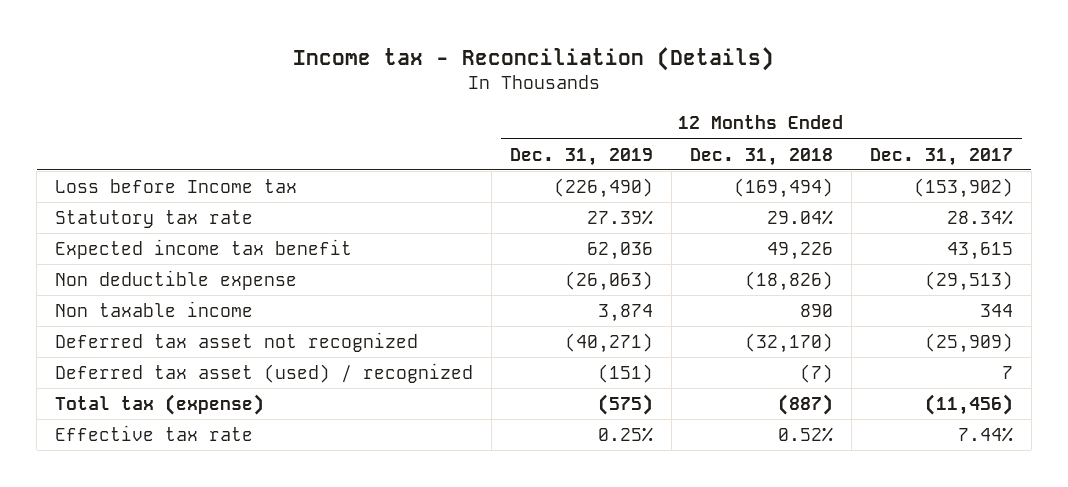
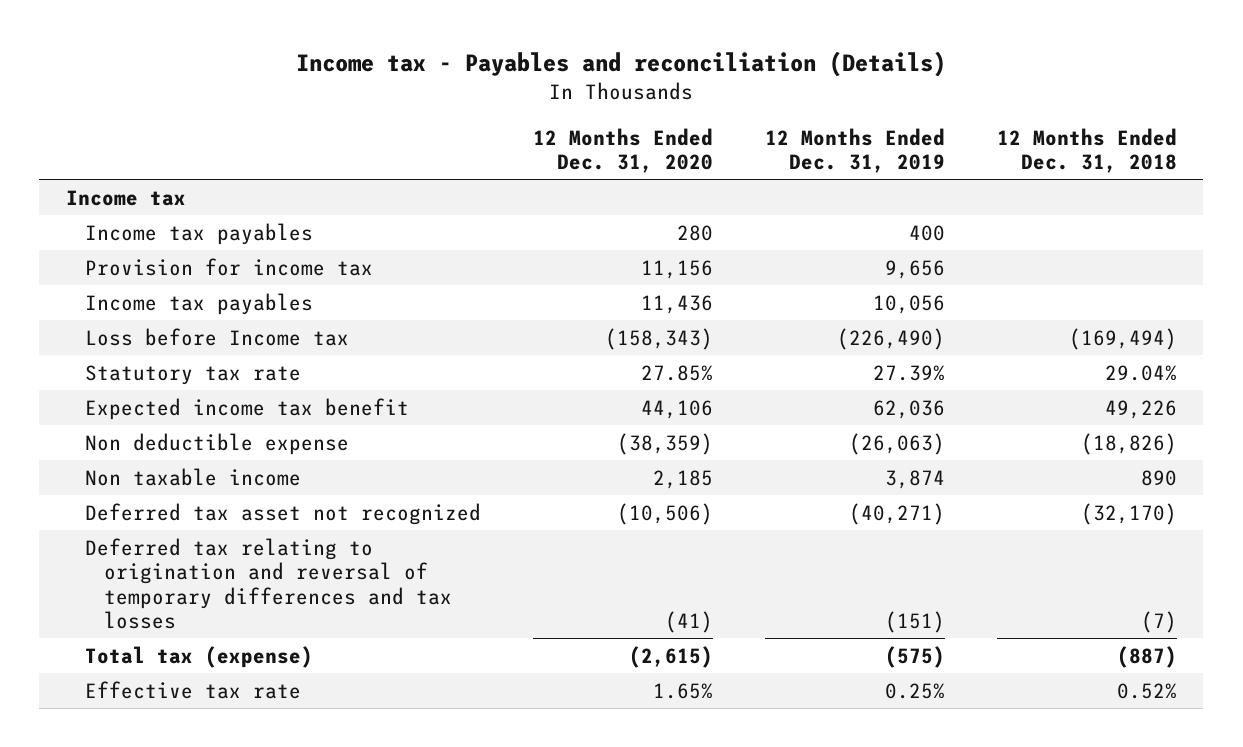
[292,46,774,71] Income tax - Reconciliation (Details) -> [296,51,947,78] Income tax - Payables and reconciliation (Details)
[869,147,1013,166] Dec. 31, 2017 -> none
none -> [532,127,713,174] 12 Months Ended Dec. 31, 2020
none -> [65,189,186,206] Income tax
none -> [84,222,313,245] Income tax payables
none -> [84,257,373,276] Provision for income tax
none -> [84,292,313,315] Income tax payables
[55,362,474,383] Deferred tax asset (used) / recognized -> [84,537,452,629] Deferred tax relating to origination and reversal of temporary differences and tax losses

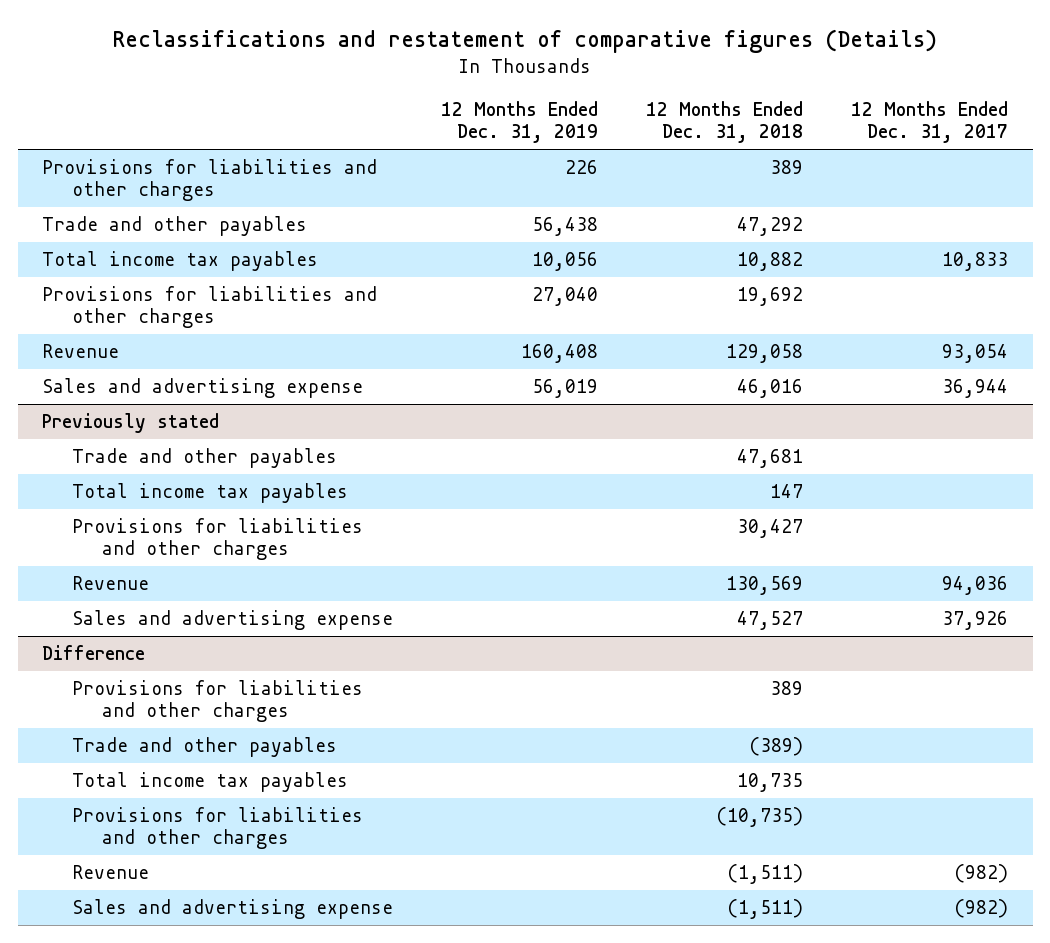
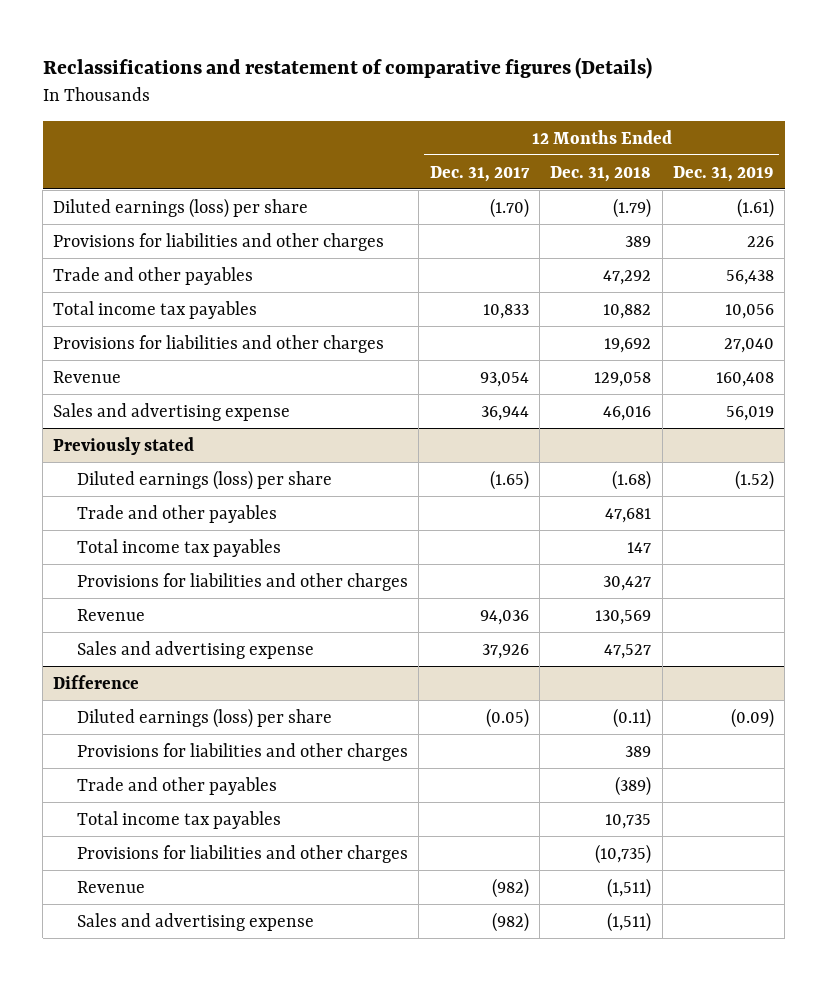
none -> [53,197,309,218] Diluted earnings (loss) per share
none -> [77,469,333,490] Diluted earnings (loss) per share
none -> [77,707,333,728] Diluted earnings (loss) per share

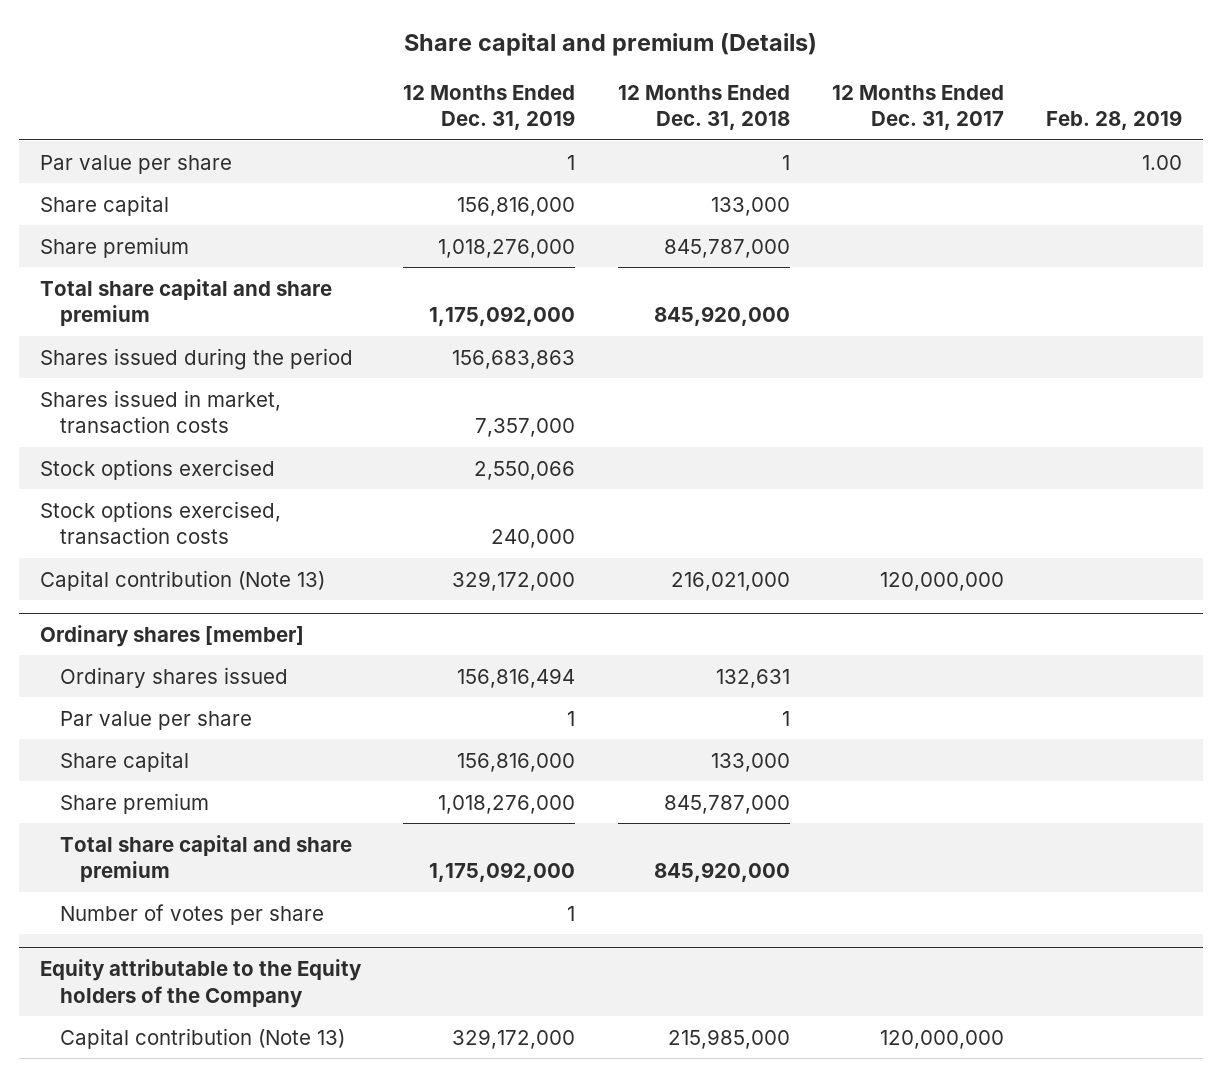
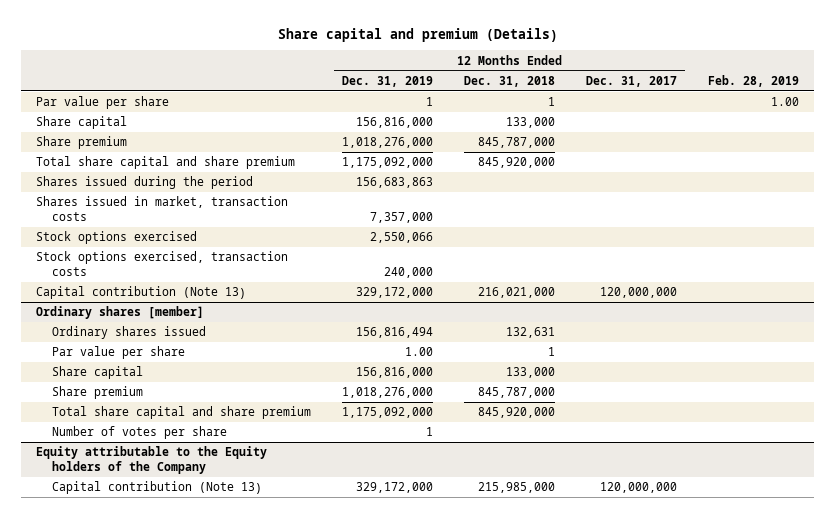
[567,710,576,726] 1 -> [405,347,434,357] 1.00

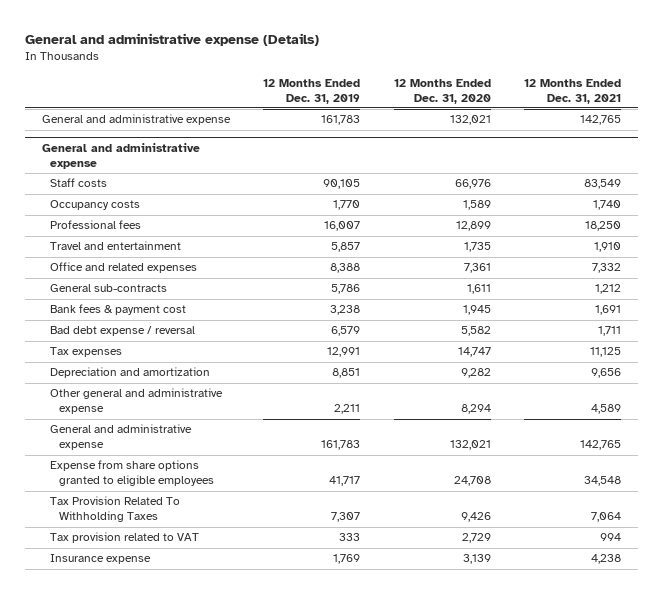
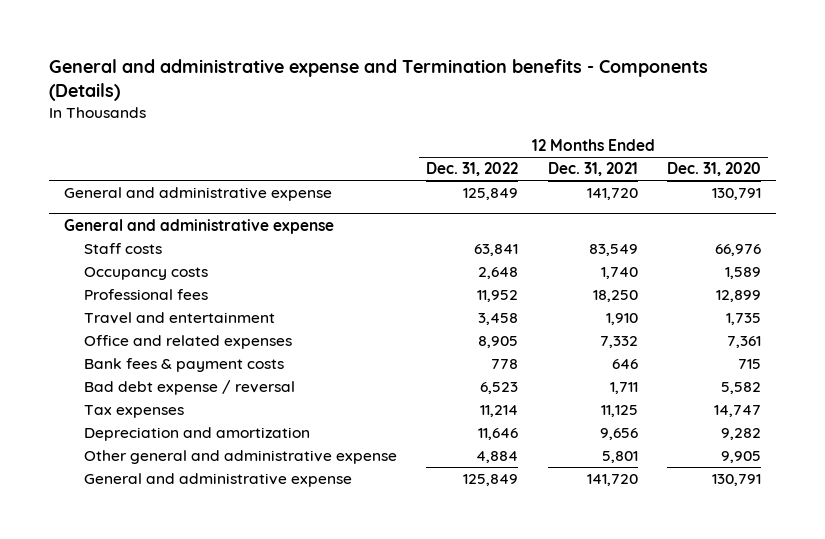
[24,32,319,46] General and administrative expense (Details) -> [49,59,709,102] General and administrative expense and Termination benefits - Components (Details)
[263,78,361,104] 12 Months Ended Dec. 31, 2019 -> none
none -> [426,162,519,177] Dec. 31, 2022
[449,115,491,126] 132,021 -> [712,188,762,201] 130,791
[580,115,622,126] 142,765 -> [586,188,638,201] 141,720
[50,284,168,293] General sub-contracts -> none
[50,304,187,316] Bank fees & payment cost -> [83,358,284,373] Bank fees & payment costs
[462,305,491,316] 1,945 -> [738,359,762,370] 715
[595,305,622,316] 1,691 -> [611,359,638,370] 646
[50,460,214,487] Expense from share options granted to eligible employees -> none
[50,496,181,523] Tax Provision Related To Withholding Taxes -> none
[50,532,200,544] Tax provision related to VAT -> none
[50,554,152,565] Insurance expense -> none
[460,404,491,415] 8,294 -> [721,451,762,464] 9,905
[591,404,622,415] 4,589 -> [601,451,638,464] 5,801
[449,440,491,451] 132,021 -> [712,474,762,487] 130,791
[580,440,622,451] 142,765 -> [586,474,638,487] 141,720

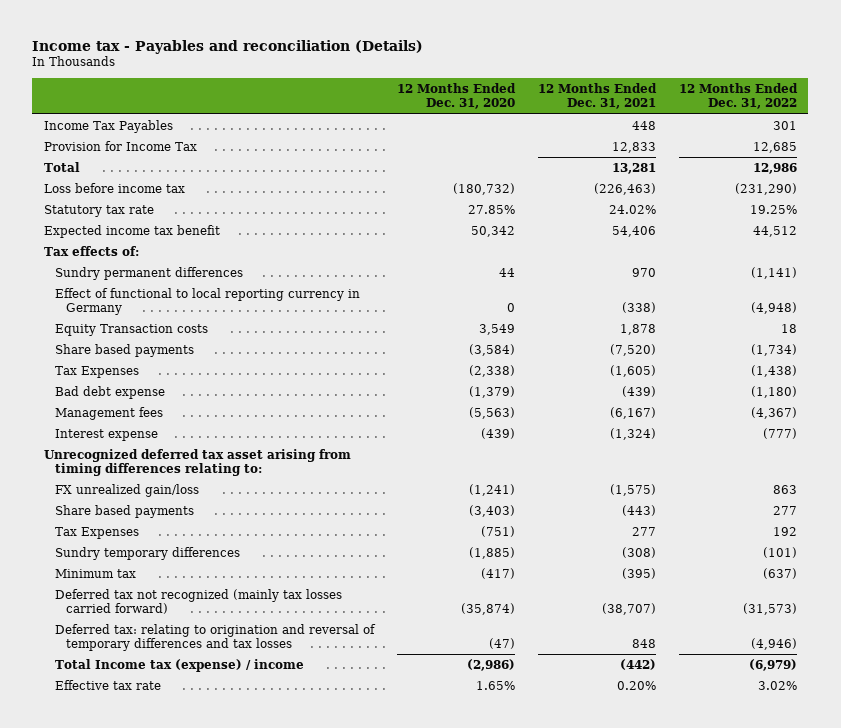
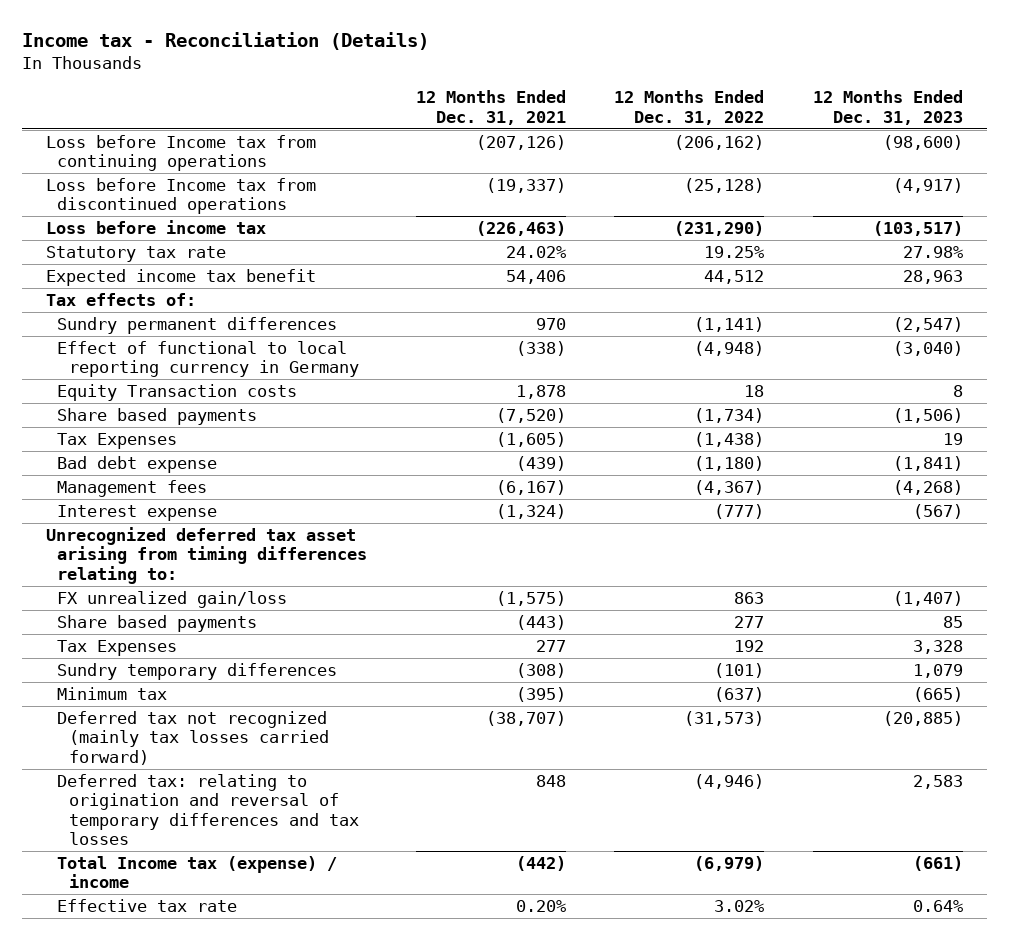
[32,39,424,54] Income tax - Payables and reconciliation (Details) -> [21,32,429,51] Income tax - Reconciliation (Details)
[397,83,517,110] 12 Months Ended Dec. 31, 2020 -> none
none -> [812,90,963,125] 12 Months Ended Dec. 31, 2023
[43,119,173,133] Income Tax Payables -> none
[43,140,197,151] Provision for Income Tax -> none
[43,161,80,172] Total -> none
none -> [45,134,316,172] Loss before Income tax from continuing operations
none -> [45,177,316,215] Loss before Income tax from discontinued operations

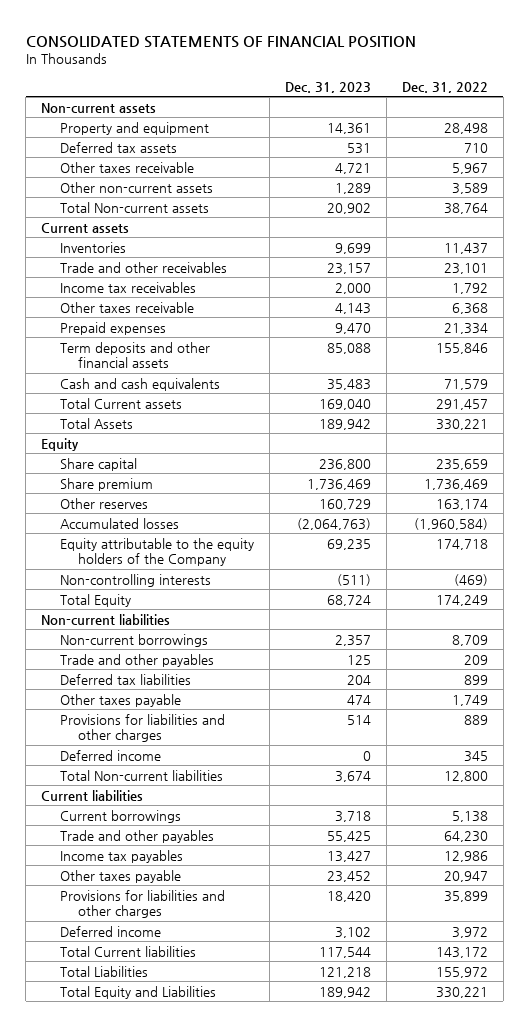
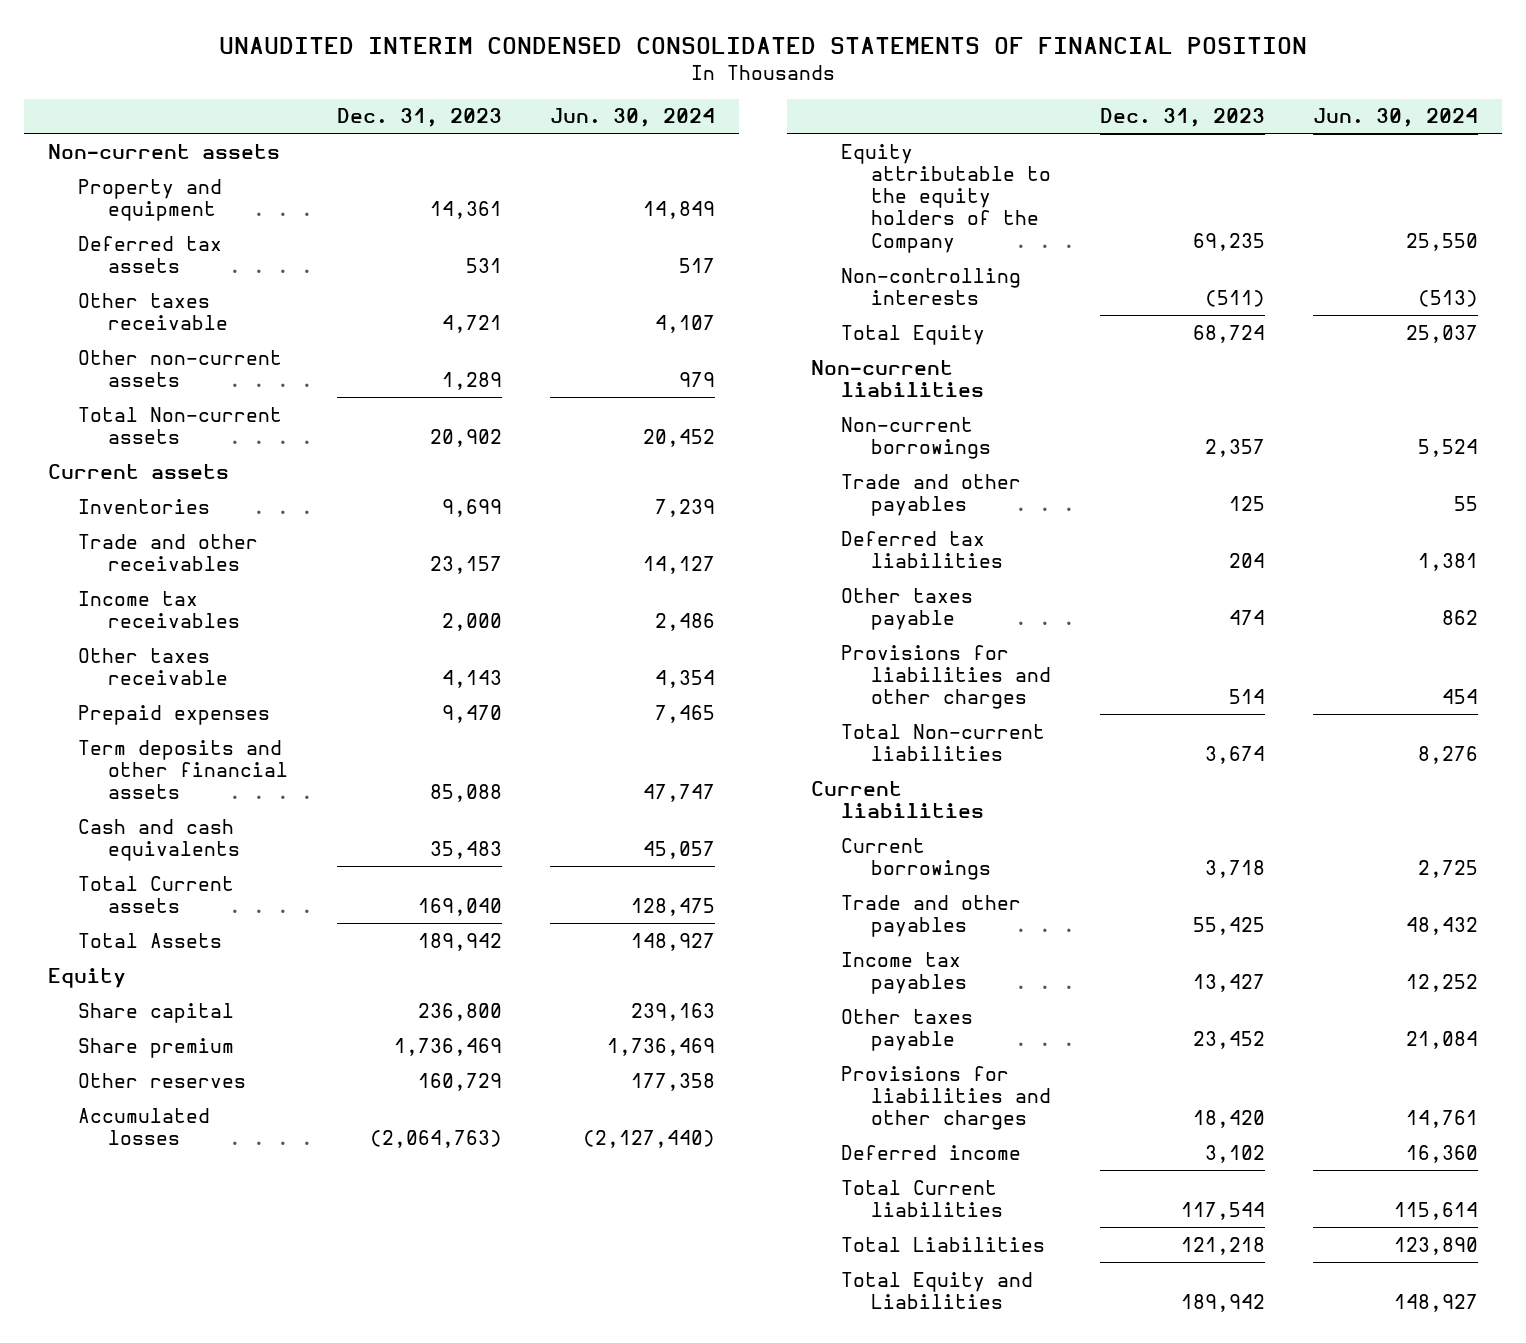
[25,35,416,48] CONSOLIDATED STATEMENTS OF FINANCIAL POSITION -> [218,36,1307,54] UNAUDITED INTERIM CONDENSED CONSOLIDATED STATEMENTS OF FINANCIAL POSITION
[401,81,488,93] Dec. 31, 2022 -> none
none -> [549,108,715,128] Jun. 30, 2024
[59,749,161,761] Deferred income -> none

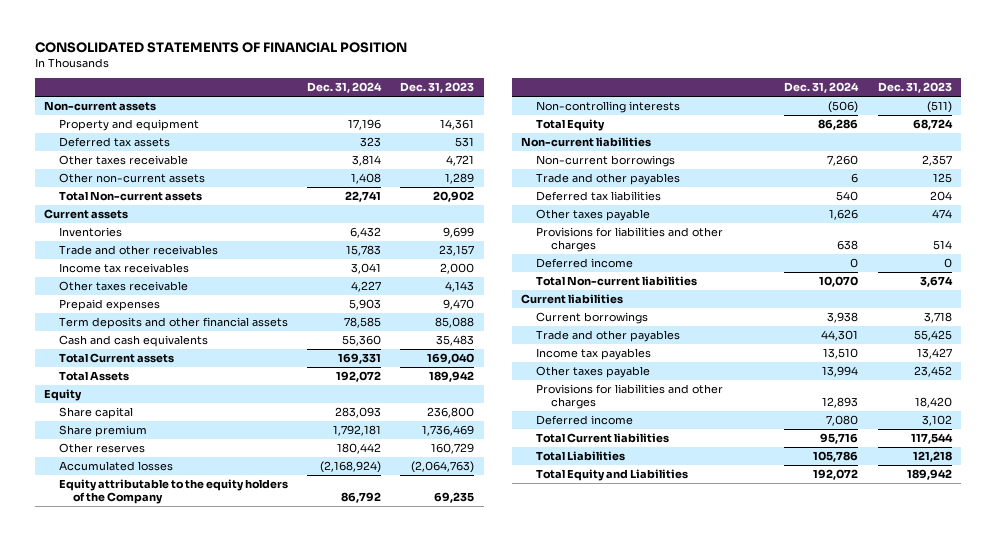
[218,36,1307,54] UNAUDITED INTERIM CONDENSED CONSOLIDATED STATEMENTS OF FINANCIAL POSITION -> [34,42,407,54] CONSOLIDATED STATEMENTS OF FINANCIAL POSITION
[549,108,715,128] Jun. 30, 2024 -> none
none -> [306,82,382,94] Dec. 31, 2024
none -> [536,257,634,268] Deferred income

